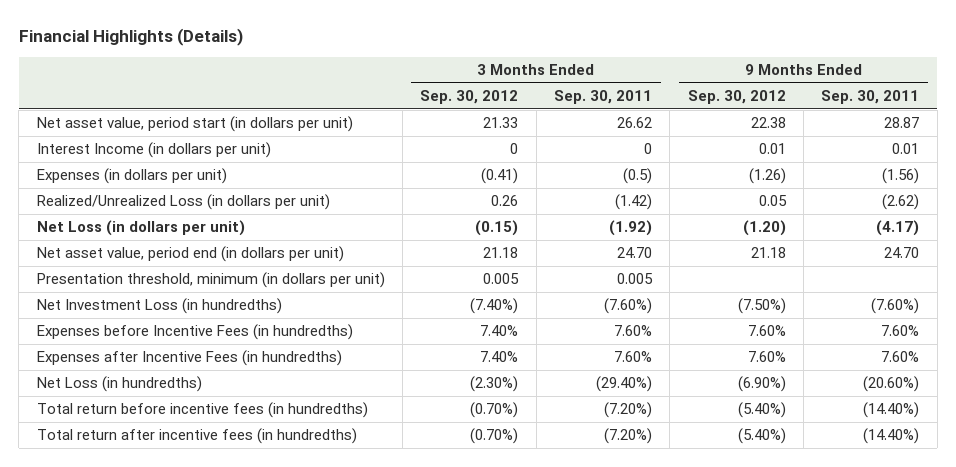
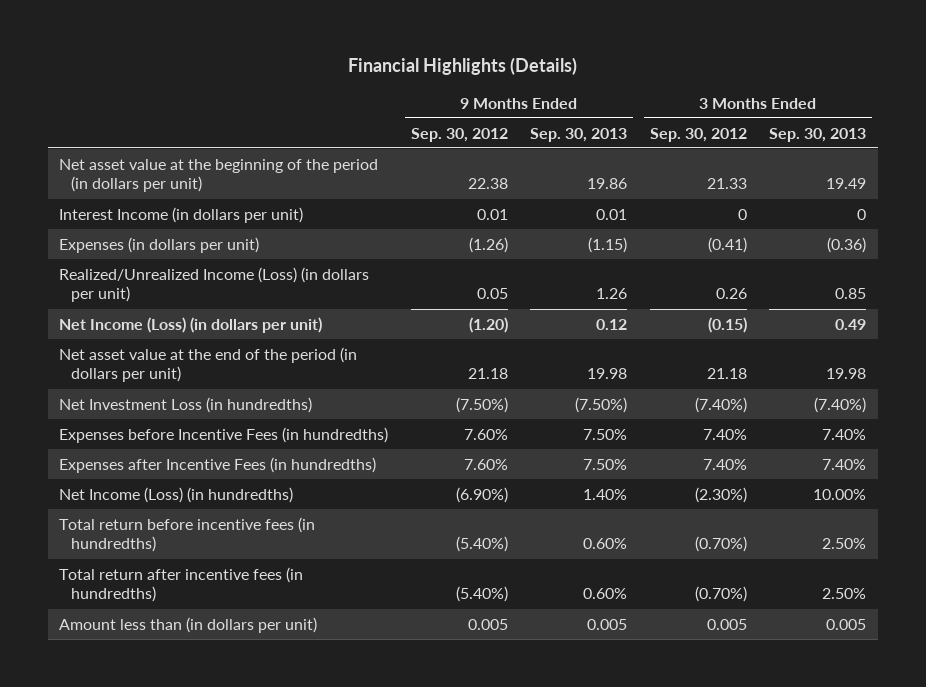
[554,89,653,104] Sep. 30, 2011 -> none
[821,89,920,104] Sep. 30, 2011 -> none
none -> [530,127,628,142] Sep. 30, 2013
none -> [769,127,867,142] Sep. 30, 2013
[36,116,353,133] Net asset value, period start (in dollars per unit) -> [59,158,379,193] Net asset value at the beginning of the period (in dollars per unit)
[36,272,385,289] Presentation threshold, minimum (in dollars per unit) -> none
[36,194,330,211] Realized/Unrealized Loss (in dollars per unit) -> [59,266,370,303] Realized/Unrealized Income (Loss) (in dollars per unit)
[36,220,245,237] Net Loss (in dollars per unit) -> [59,316,323,333] Net Income (Loss) (in dollars per unit)
[36,246,344,263] Net asset value, period end (in dollars per unit) -> [59,346,358,383] Net asset value at the end of the period (in dollars per unit)
[36,376,202,393] Net Loss (in hundredths) -> [59,486,294,503] Net Income (Loss) (in hundredths)
none -> [59,616,318,633] Amount less than (in dollars per unit)

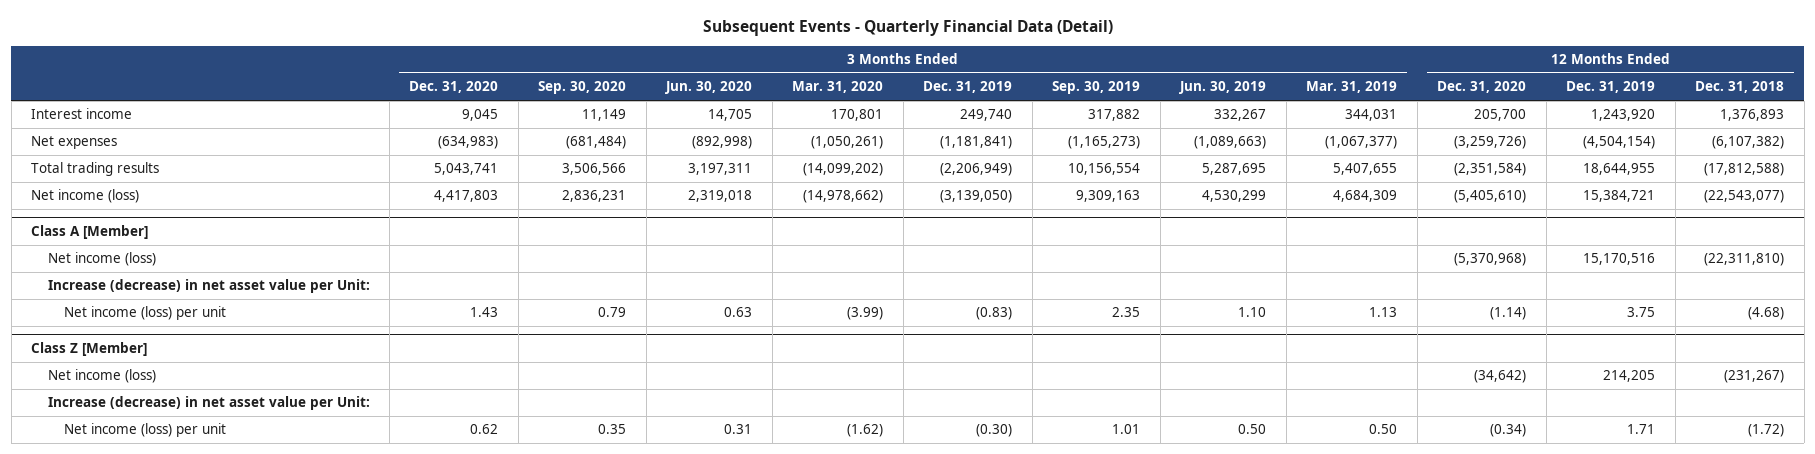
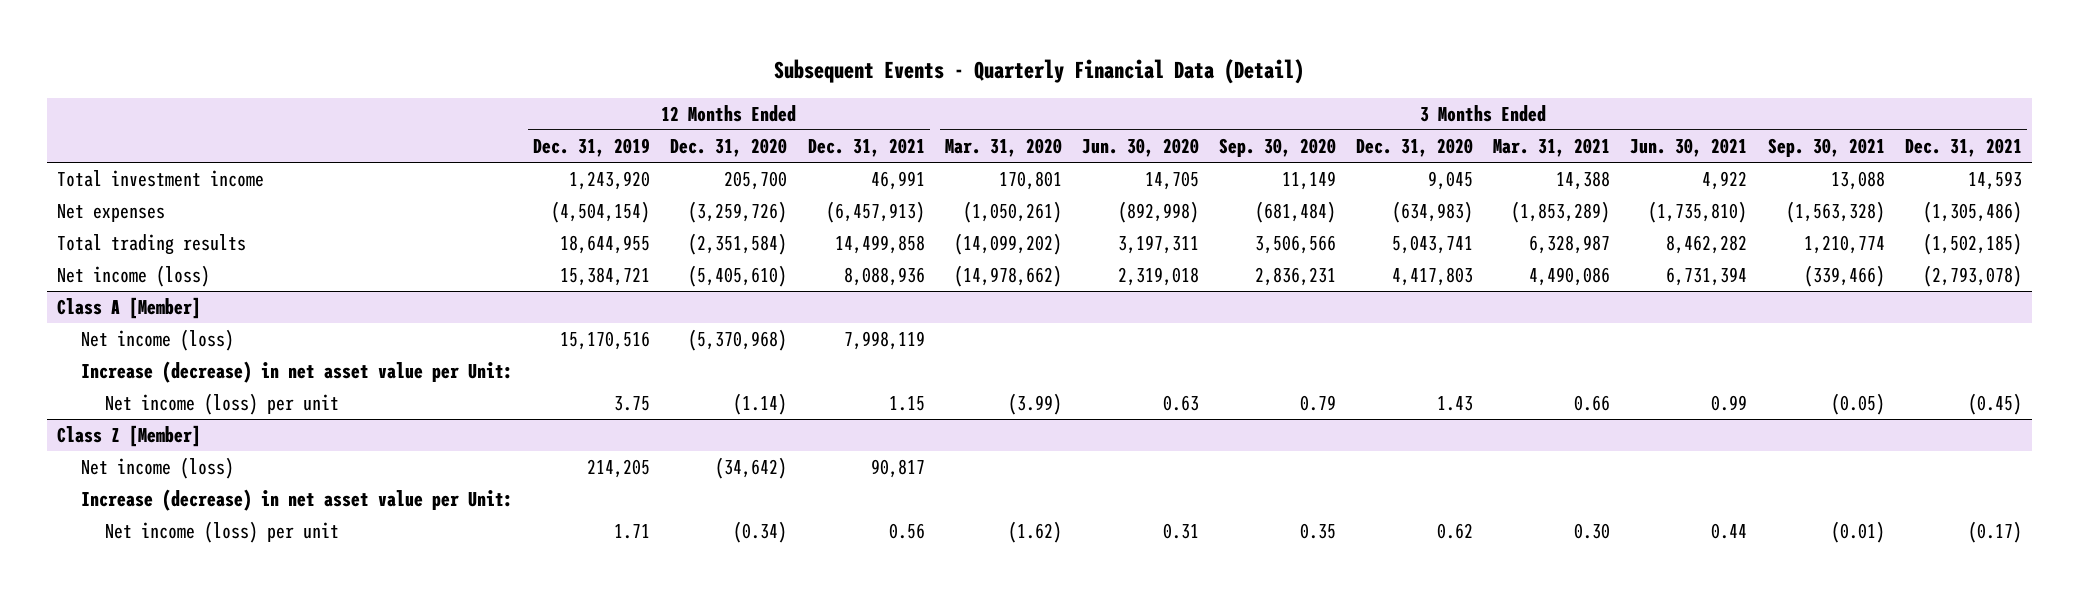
[923,81,1013,94] Dec. 31, 2019 -> none
[1052,81,1141,95] Sep. 30, 2019 -> none
[1179,81,1267,95] Jun. 30, 2019 -> none
[1306,81,1398,94] Mar. 31, 2019 -> none
[1695,81,1785,94] Dec. 31, 2018 -> none
none -> [807,138,925,158] Dec. 31, 2021
none -> [1493,138,1611,158] Mar. 31, 2021
none -> [1630,138,1748,158] Jun. 30, 2021
none -> [1767,138,1885,158] Sep. 30, 2021
none -> [1904,138,2022,158] Dec. 31, 2021
[31,108,133,120] Interest income -> [56,170,264,188] Total investment income

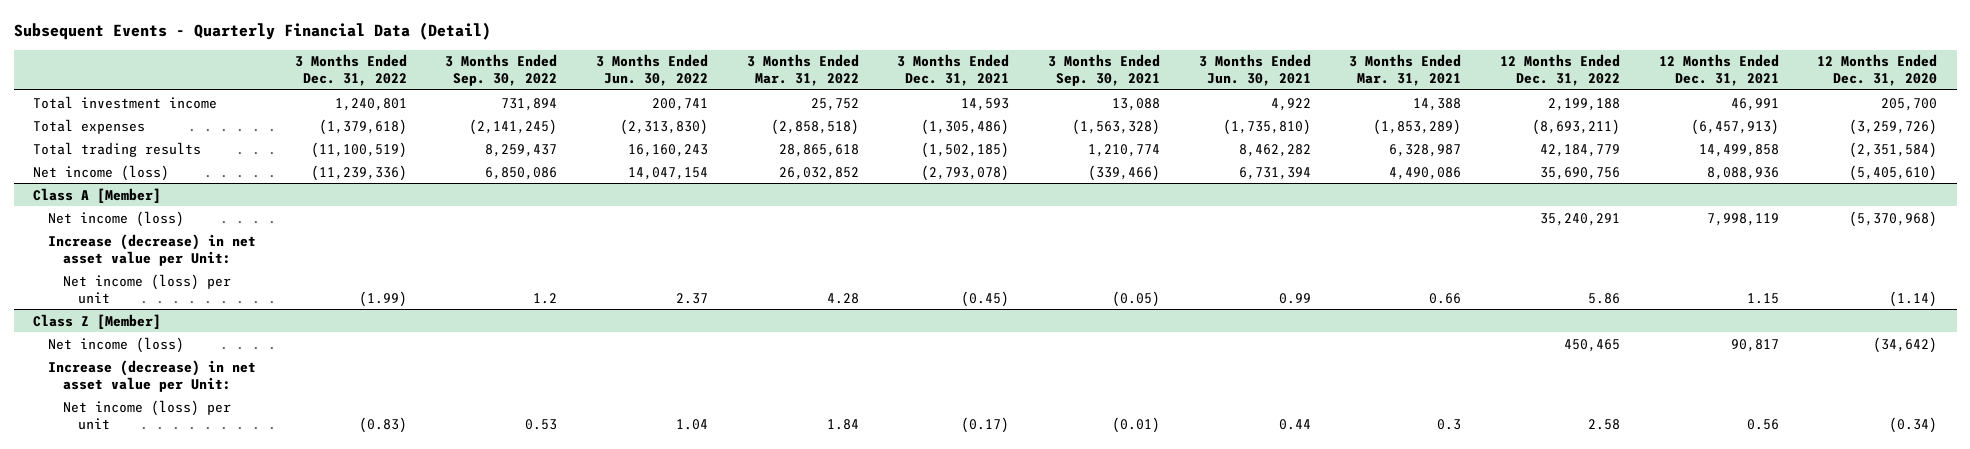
[533,138,651,158] Dec. 31, 2019 -> none
[944,138,1062,158] Mar. 31, 2020 -> none
[1081,138,1199,158] Jun. 30, 2020 -> none
[1219,138,1337,158] Sep. 30, 2020 -> none
[1356,138,1474,158] Dec. 31, 2020 -> none
none -> [294,54,407,87] 3 Months Ended Dec. 31, 2022
none -> [445,54,558,87] 3 Months Ended Sep. 30, 2022
none -> [596,54,709,87] 3 Months Ended Jun. 30, 2022
none -> [746,54,859,87] 3 Months Ended Mar. 31, 2022
none -> [1499,54,1620,87] 12 Months Ended Dec. 31, 2022
[56,204,165,223] Net expenses -> [33,118,146,134] Total expenses
[1574,523,1611,540] 0.30 -> [1437,418,1462,430] 0.3

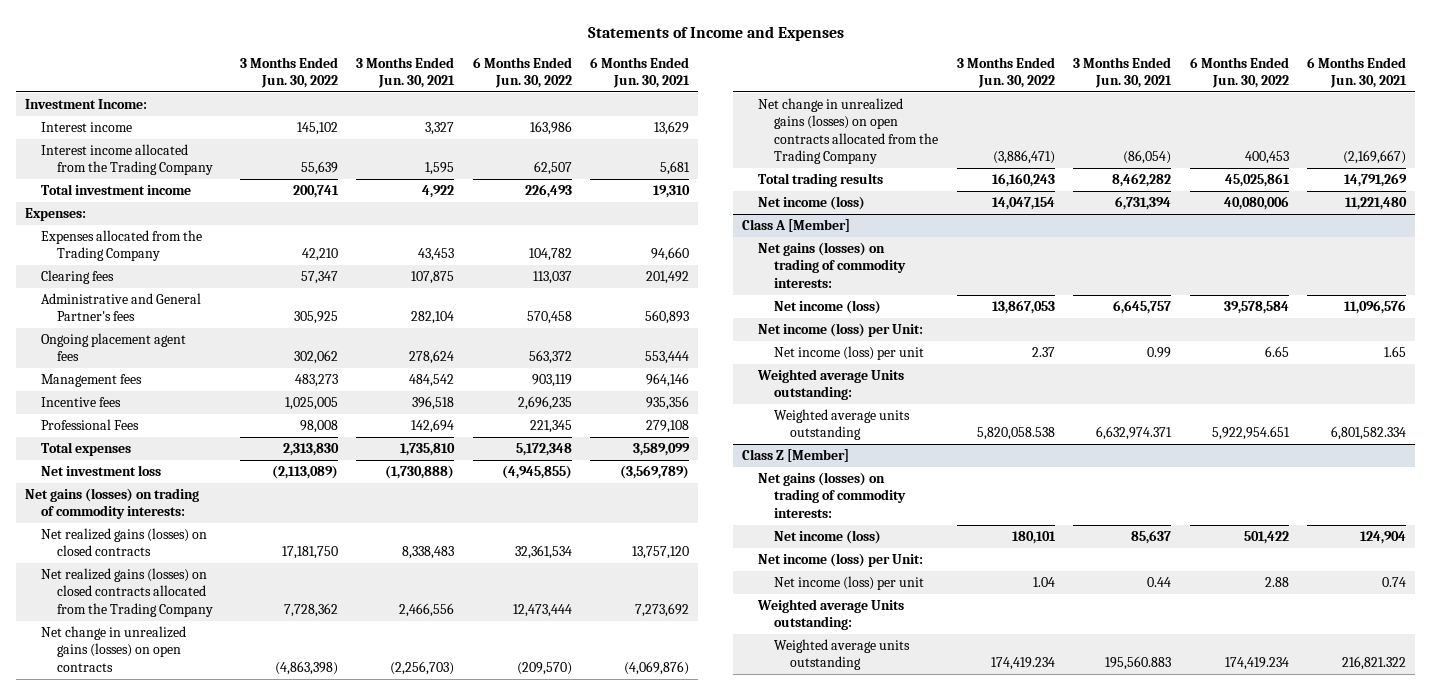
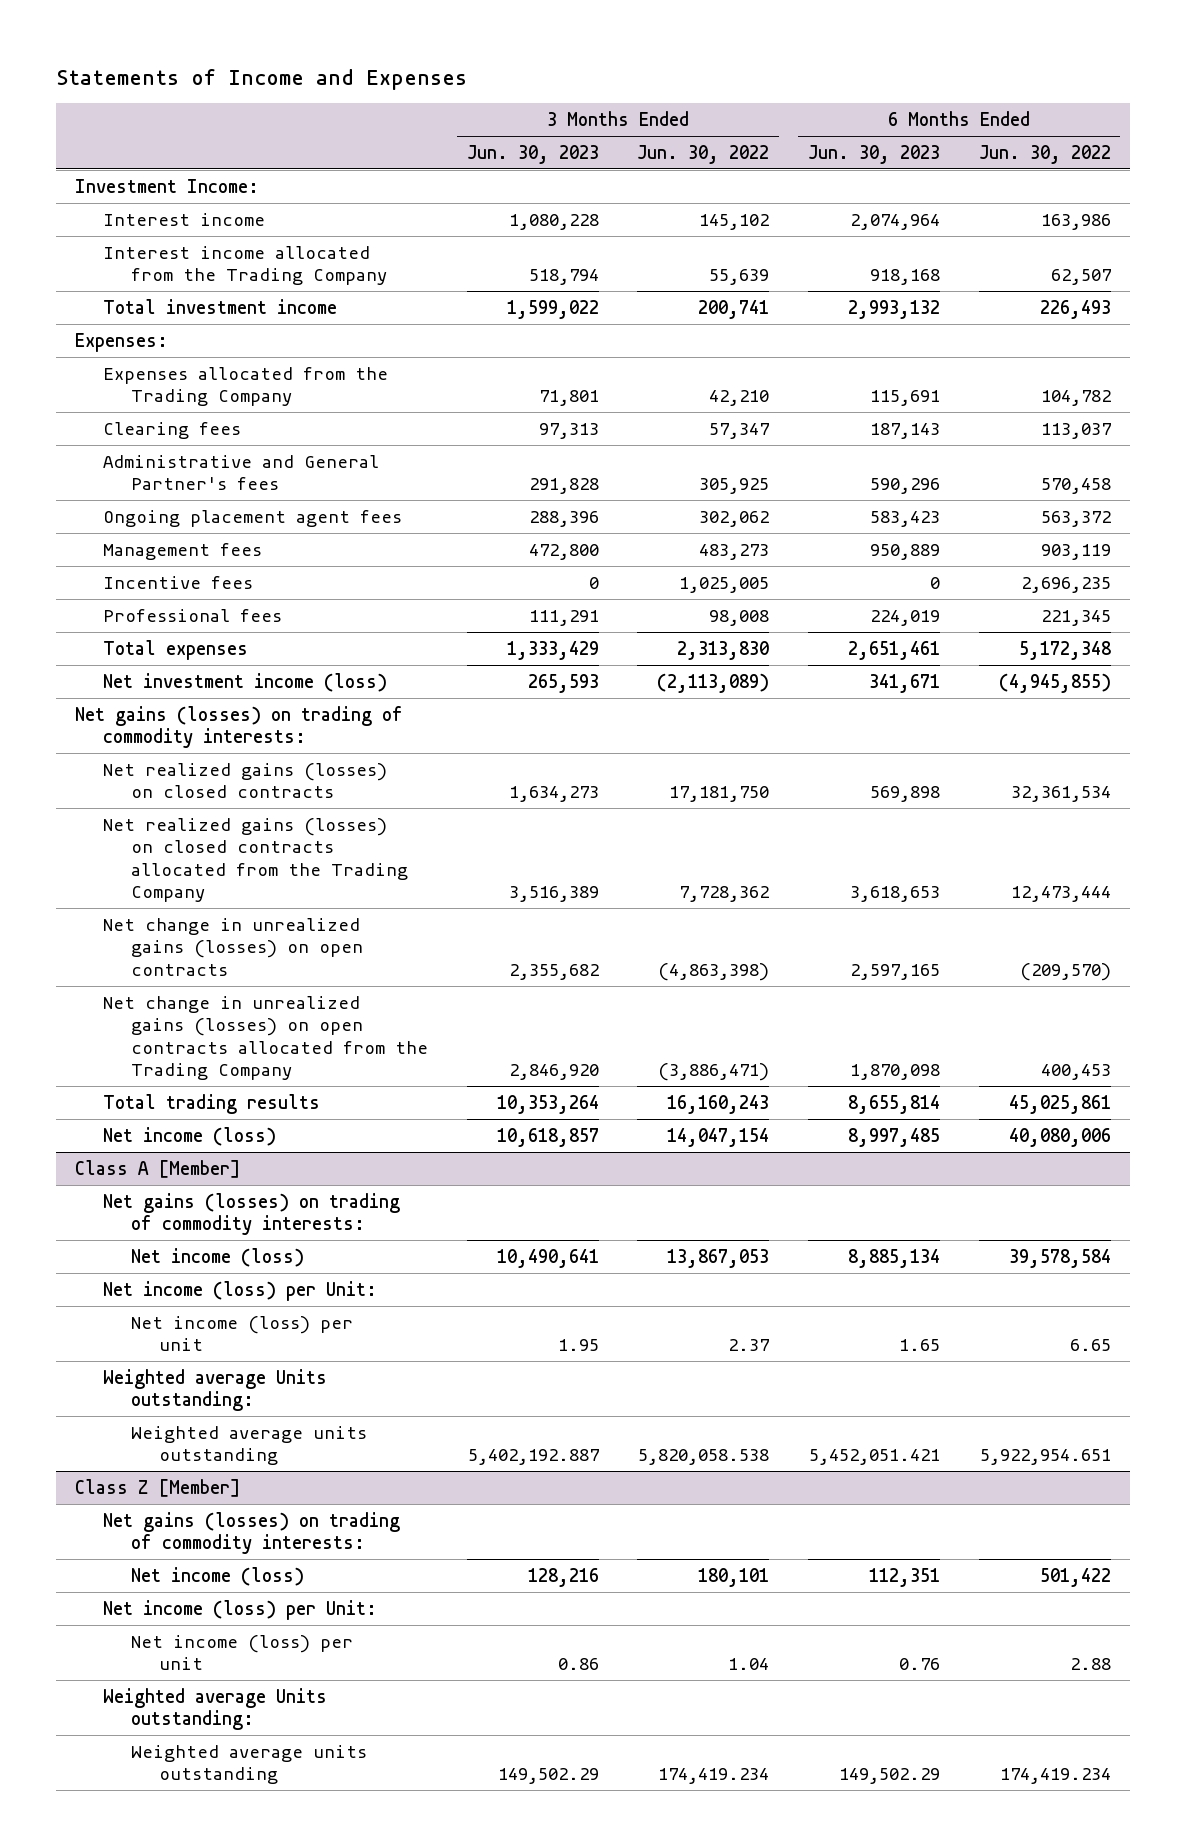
[356,56,456,88] 3 Months Ended Jun. 30, 2021 -> none
[590,56,691,88] 6 Months Ended Jun. 30, 2021 -> none
none -> [466,144,599,164] Jun. 30, 2023
none -> [807,144,940,164] Jun. 30, 2023
[41,419,140,431] Professional Fees -> [103,608,283,622] Professional fees
[41,465,162,477] Net investment loss -> [103,672,388,692] Net investment income (loss)

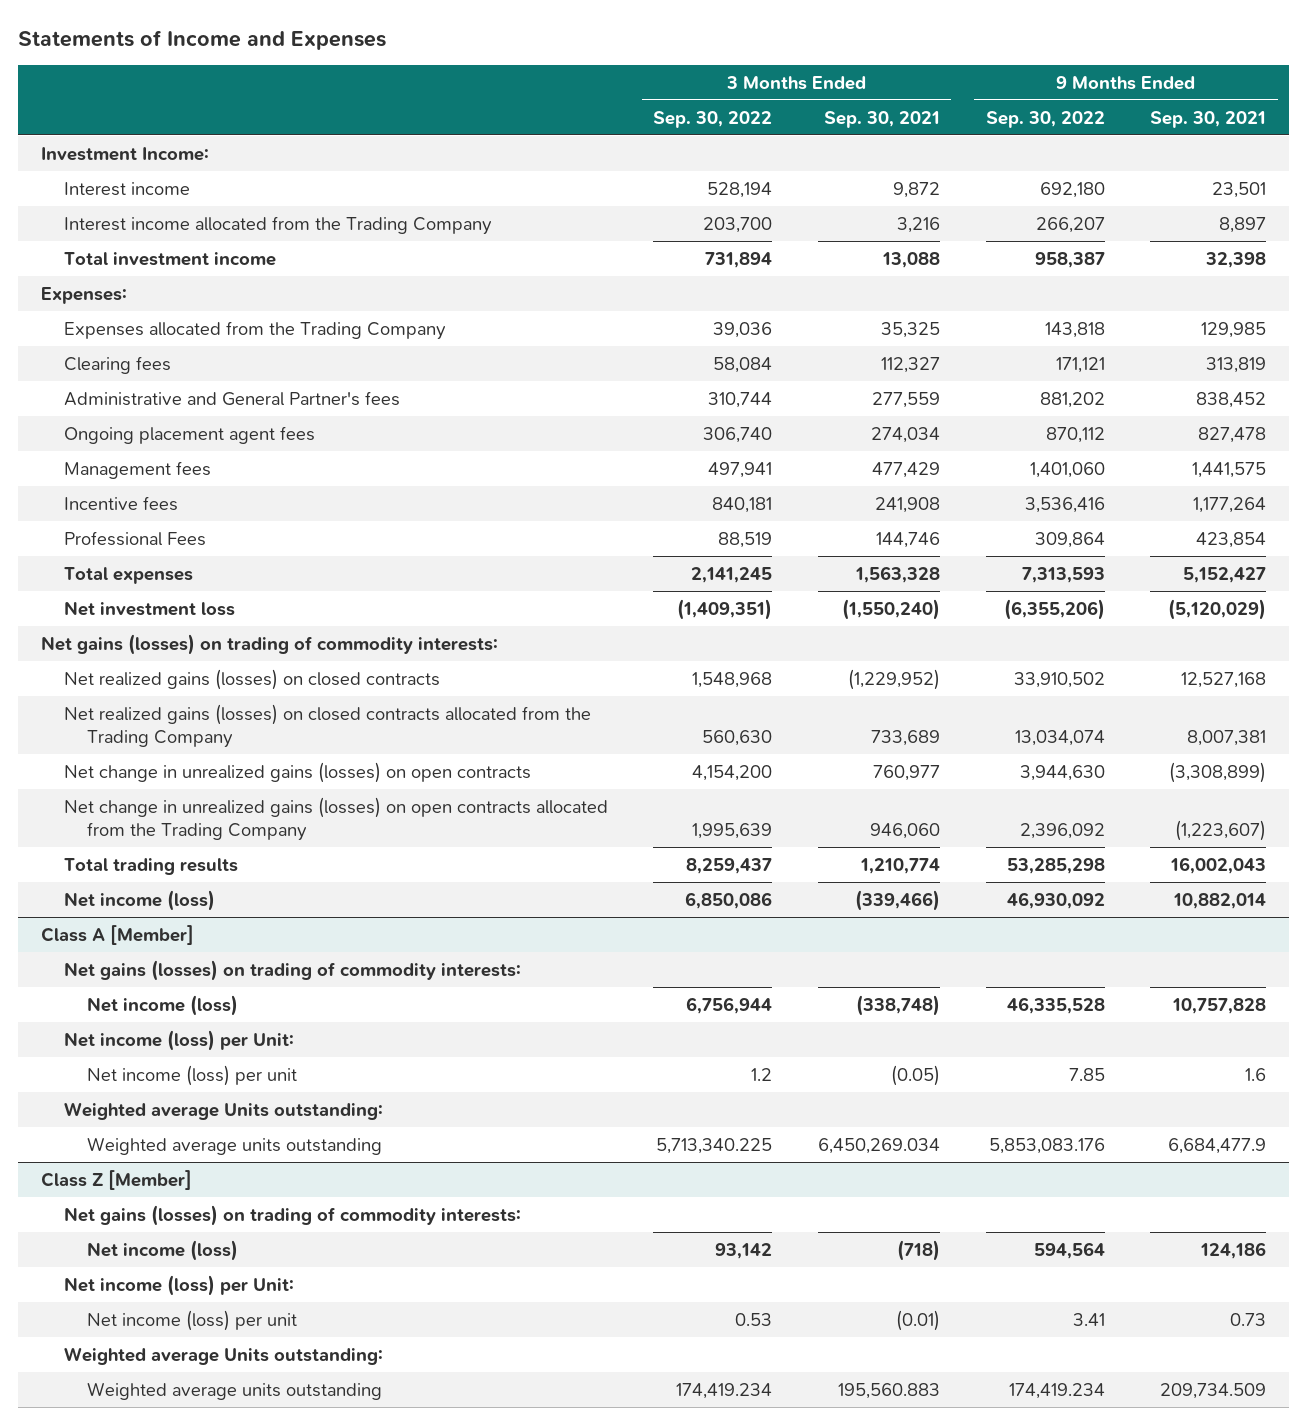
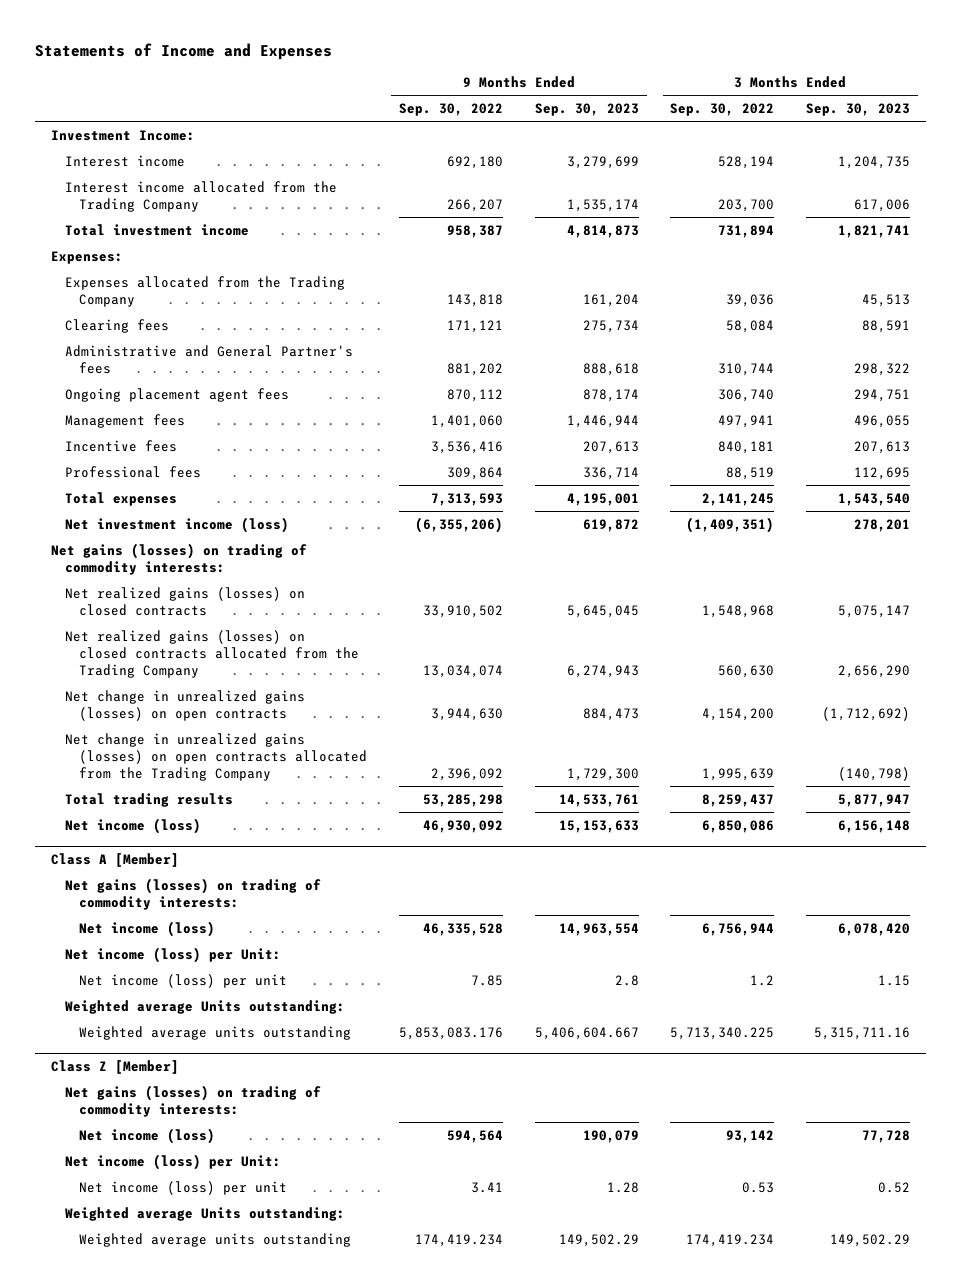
[823,110,940,128] Sep. 30, 2021 -> none
[1150,110,1267,128] Sep. 30, 2021 -> none
none -> [534,102,639,116] Sep. 30, 2023
none -> [806,102,911,116] Sep. 30, 2023
[63,530,206,546] Professional Fees -> [64,465,201,478] Professional fees
[63,600,235,616] Net investment loss -> [64,516,289,533] Net investment income (loss)

